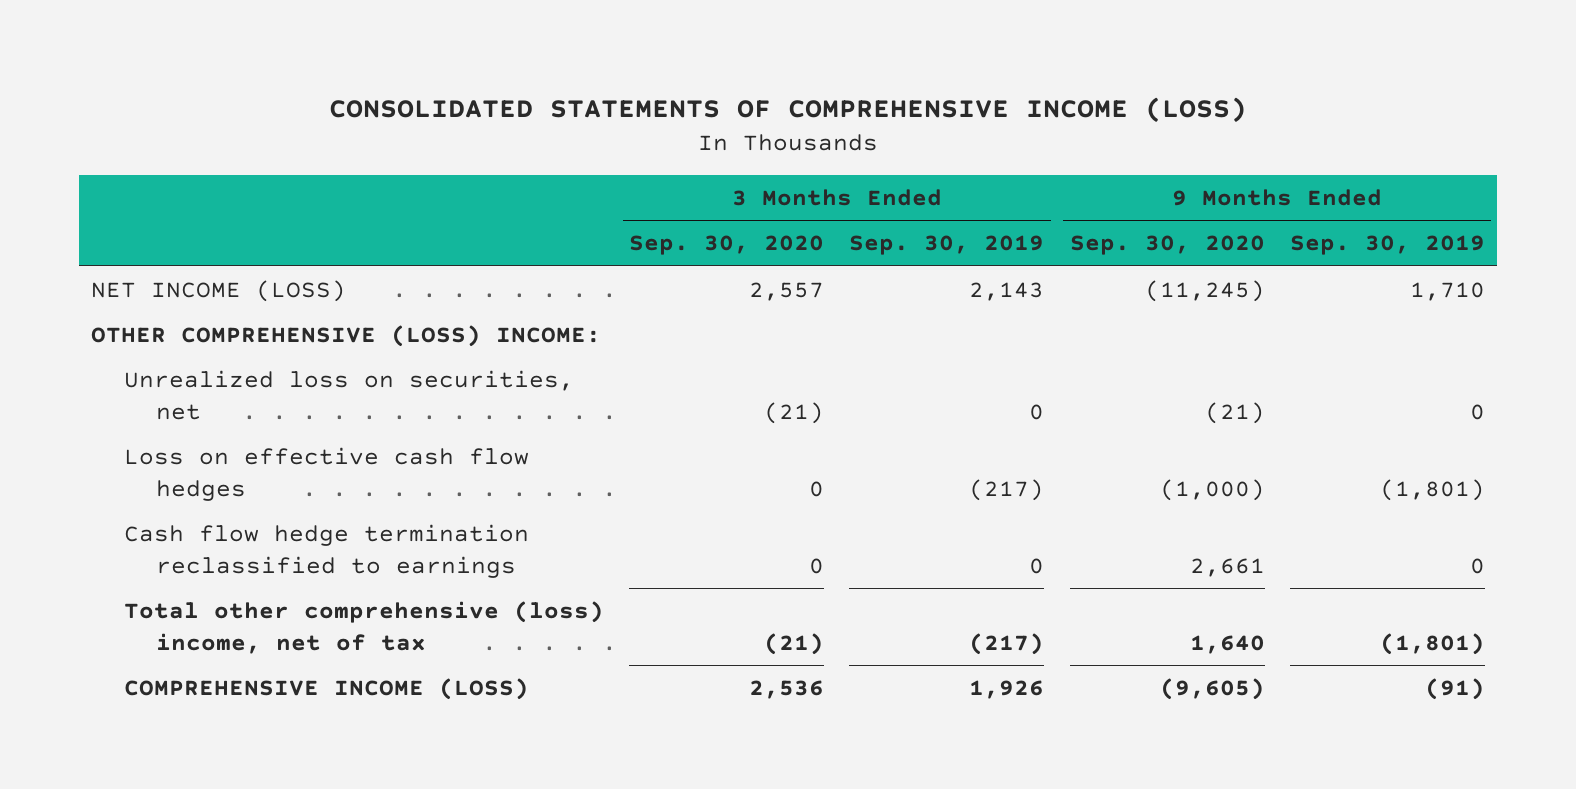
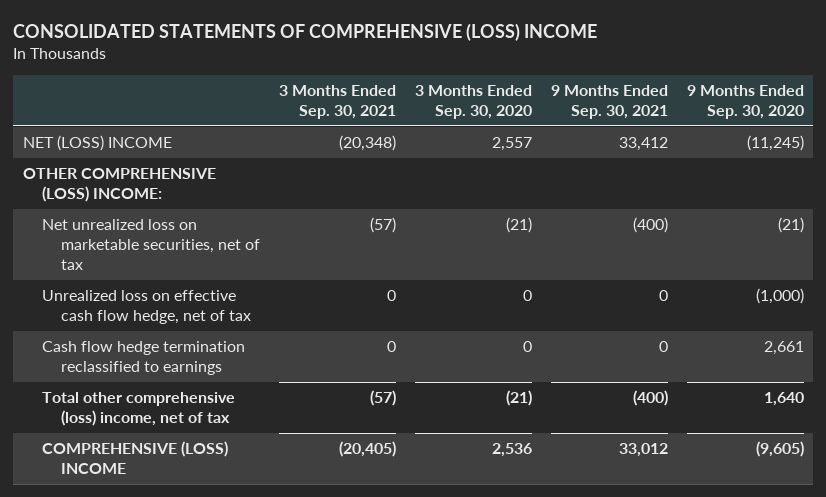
[329,97,1248,124] CONSOLIDATED STATEMENTS OF COMPREHENSIVE INCOME (LOSS) -> [13,22,598,41] CONSOLIDATED STATEMENTS OF COMPREHENSIVE (LOSS) INCOME
[849,235,1045,256] Sep. 30, 2019 -> none
[1289,235,1485,256] Sep. 30, 2019 -> none
none -> [279,85,397,119] 3 Months Ended Sep. 30, 2021
none -> [550,85,668,119] 9 Months Ended Sep. 30, 2021
[91,279,347,302] NET INCOME (LOSS) -> [22,135,172,152] NET (LOSS) INCOME
[123,369,574,420] Unrealized loss on securities, net -> [42,219,261,271] Net unrealized loss on marketable securities, net of tax
[123,446,529,501] Loss on effective cash flow hedges -> [42,290,252,325] Unrealized loss on effective cash flow hedge, net of tax
[123,677,529,700] COMPREHENSIVE INCOME (LOSS) -> [42,441,229,475] COMPREHENSIVE (LOSS) INCOME

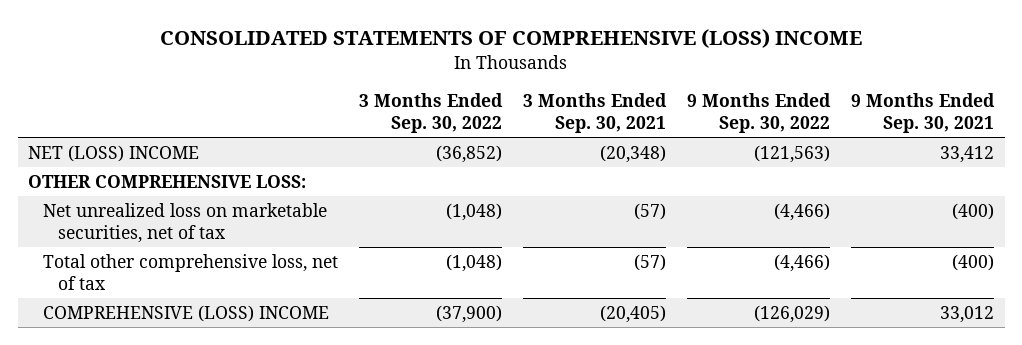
[414,85,532,119] 3 Months Ended Sep. 30, 2020 -> none
[686,85,804,119] 9 Months Ended Sep. 30, 2020 -> none
none -> [358,93,503,134] 3 Months Ended Sep. 30, 2022
none -> [687,93,832,134] 9 Months Ended Sep. 30, 2022
[22,168,216,203] OTHER COMPREHENSIVE (LOSS) INCOME: -> [28,174,307,188] OTHER COMPREHENSIVE LOSS:
[42,290,252,325] Unrealized loss on effective cash flow hedge, net of tax -> none
[42,341,246,376] Cash flow hedge termination reclassified to earnings -> none
[42,392,236,427] Total other comprehensive (loss) income, net of tax -> [42,253,338,290] Total other comprehensive loss, net of tax

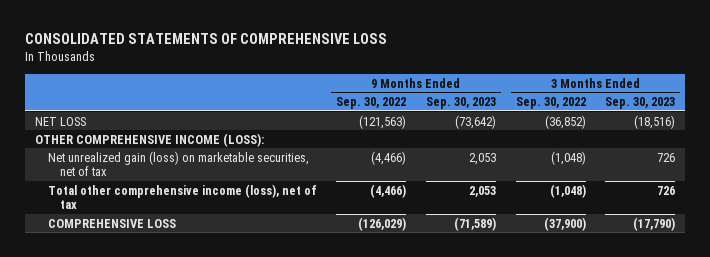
[160,28,863,48] CONSOLIDATED STATEMENTS OF COMPREHENSIVE (LOSS) INCOME -> [24,33,387,45] CONSOLIDATED STATEMENTS OF COMPREHENSIVE LOSS
[523,93,668,134] 3 Months Ended Sep. 30, 2021 -> none
[851,93,996,134] 9 Months Ended Sep. 30, 2021 -> none
none -> [425,97,496,110] Sep. 30, 2023
none -> [605,97,676,110] Sep. 30, 2023
[28,144,200,162] NET (LOSS) INCOME -> [34,116,86,126] NET LOSS
[28,174,307,188] OTHER COMPREHENSIVE LOSS: -> [34,132,264,147] OTHER COMPREHENSIVE INCOME (LOSS):
[42,202,327,243] Net unrealized loss on marketable securities, net of tax -> [47,150,309,177] Net unrealized gain (loss) on marketable securities, net of tax
[42,253,338,290] Total other comprehensive loss, net of tax -> [47,183,317,210] Total other comprehensive income (loss), net of tax
[42,304,329,322] COMPREHENSIVE (LOSS) INCOME -> [47,218,176,228] COMPREHENSIVE LOSS

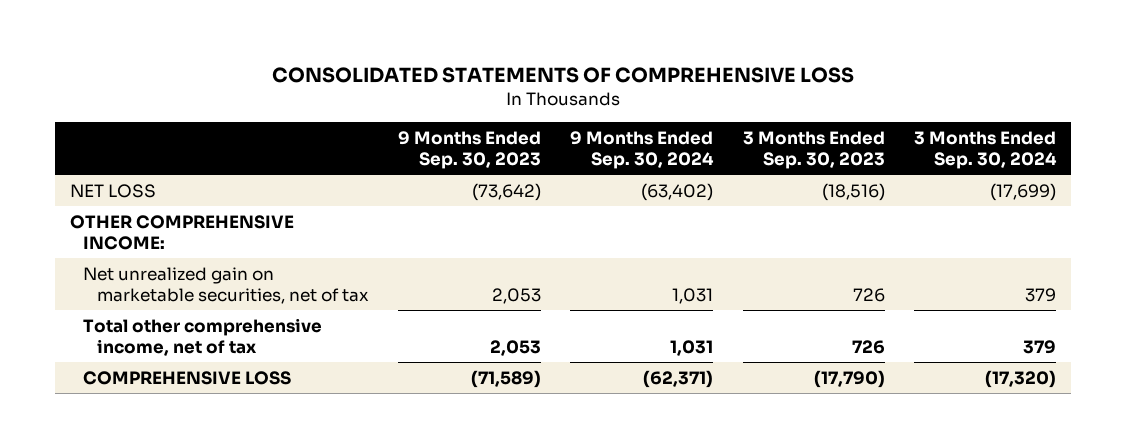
[336,97,407,110] Sep. 30, 2022 -> none
[515,97,586,110] Sep. 30, 2022 -> none
none -> [570,131,715,169] 9 Months Ended Sep. 30, 2024
none -> [914,131,1058,169] 3 Months Ended Sep. 30, 2024
[34,132,264,147] OTHER COMPREHENSIVE INCOME (LOSS): -> [69,214,294,250] OTHER COMPREHENSIVE INCOME:
[47,150,309,177] Net unrealized gain (loss) on marketable securities, net of tax -> [83,266,369,304] Net unrealized gain on marketable securities, net of tax
[47,183,317,210] Total other comprehensive income (loss), net of tax -> [83,317,323,356] Total other comprehensive income, net of tax

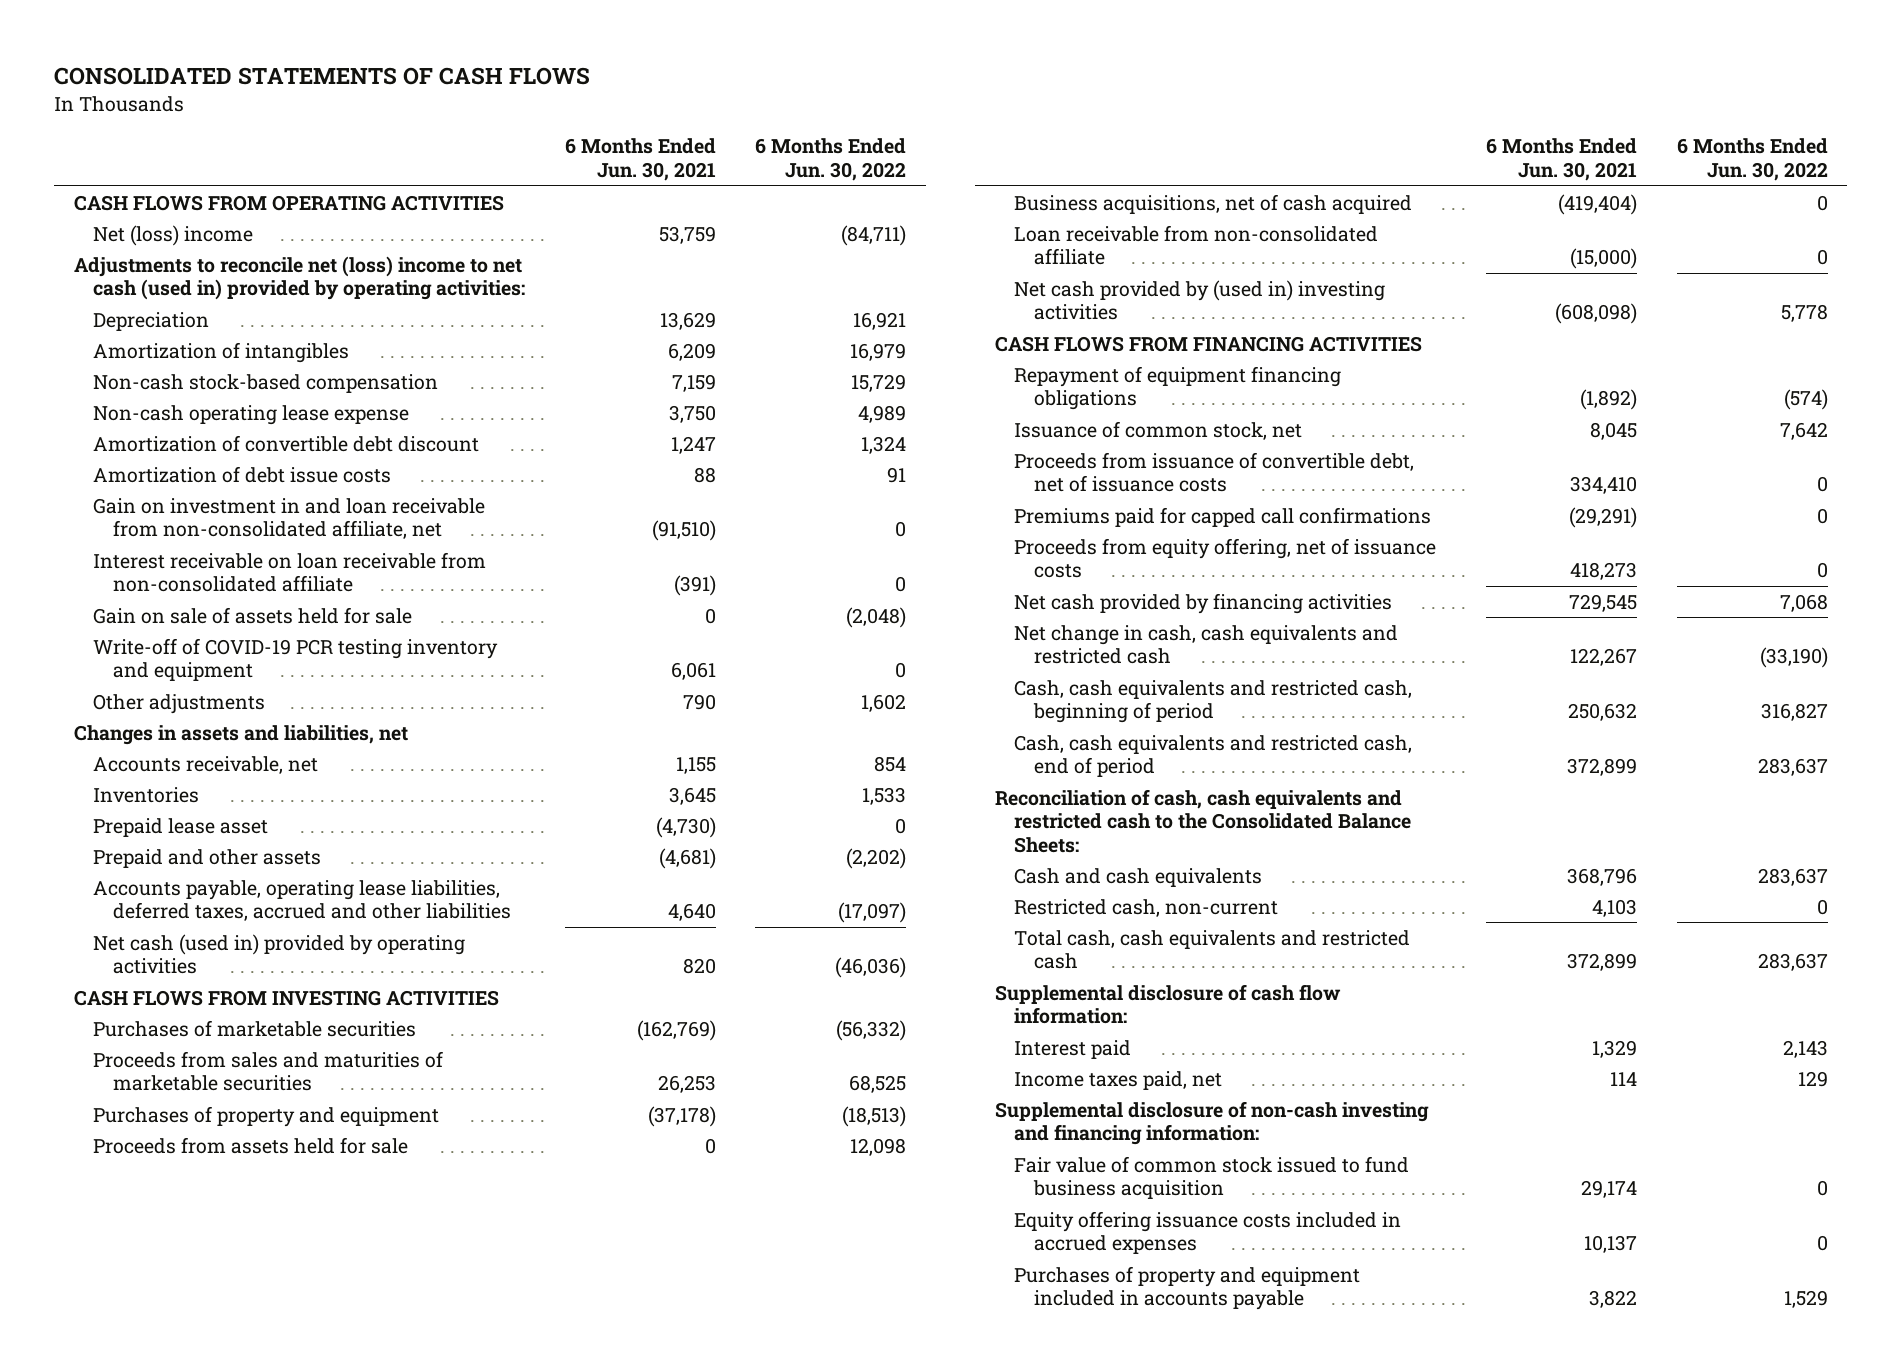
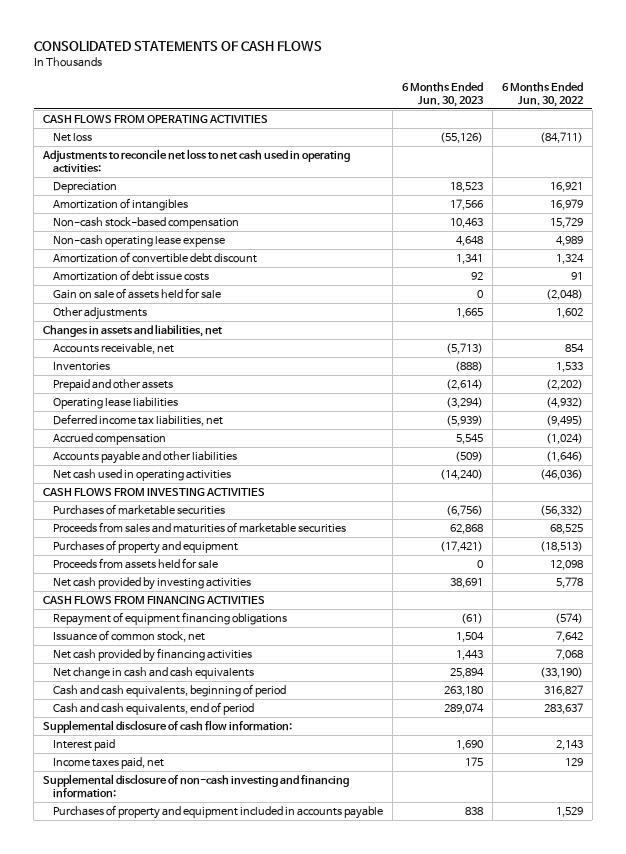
[564,138,716,181] 6 Months Ended Jun. 30, 2021 -> none
none -> [401,81,484,107] 6 Months Ended Jun. 30, 2023
[93,224,254,246] Net (loss) income -> [52,133,92,143] Net loss
[73,255,526,301] Adjustments to reconcile net (loss) income to net cash (used in) provided by operating activities: -> [42,149,351,173] Adjustments to reconcile net loss to net cash used in operating activities:
[93,497,486,540] Gain on investment in and loan receivable from non-consolidated affiliate, net -> none
[93,551,487,593] Interest receivable on loan receivable from non-consolidated affiliate -> none
[93,637,499,682] Write-off of COVID-19 PCR testing inventory and equipment -> none
[93,817,269,837] Prepaid lease asset -> none
none -> [52,397,178,410] Operating lease liabilities
none -> [52,414,223,427] Deferred income tax liabilities, net
none -> [52,433,166,446] Accrued compensation
[93,879,511,922] Accounts payable, operating lease liabilities, deferred taxes, accrued and other liabilities -> [52,451,237,465] Accounts payable and other liabilities
[838,902,907,924] (17,097) -> [545,451,583,463] (1,646)
[93,933,466,975] Net cash (used in) provided by operating activities -> [52,469,231,482] Net cash used in operating activities
[1014,193,1413,214] Business acquisitions, net of cash acquired -> none
[1014,224,1379,266] Loan receivable from non-consolidated affiliate -> none
[1014,279,1386,321] Net cash provided by (used in) investing activities -> [52,577,251,591] Net cash provided by investing activities
[1014,451,1415,493] Proceeds from issuance of convertible debt, net of issuance costs -> none
[1014,506,1432,527] Premiums paid for capped call confirmations -> none
[1014,537,1437,579] Proceeds from equity offering, net of issuance costs -> none
[994,788,1412,853] Reconciliation of cash, cash equivalents and restricted cash to the Consolidated Balance Sheets: -> none
[1014,867,1263,887] Cash and cash equivalents -> none
[1014,898,1279,917] Restricted cash, non-current -> none
[1014,929,1411,970] Total cash, cash equivalents and restricted cash -> none
[1014,624,1399,665] Net change in cash, cash equivalents and restricted cash -> [52,667,254,680] Net change in cash and cash equivalents
[1014,679,1413,724] Cash, cash equivalents and restricted cash, beginning of period -> [52,684,286,698] Cash and cash equivalents, beginning of period
[1014,734,1413,778] Cash, cash equivalents and restricted cash, end of period -> [52,702,254,716] Cash and cash equivalents, end of period
[1014,1155,1410,1200] Fair value of common stock issued to fund business acquisition -> none
[1014,1210,1402,1255] Equity offering issuance costs included in accrued expenses -> none

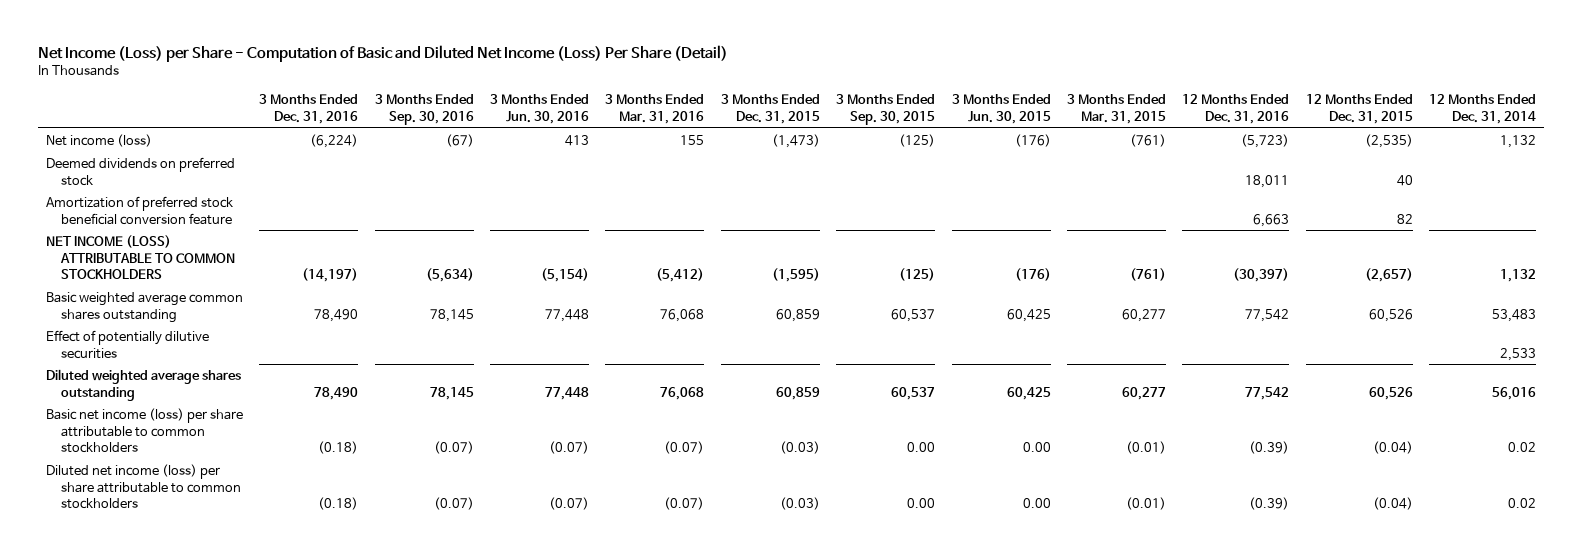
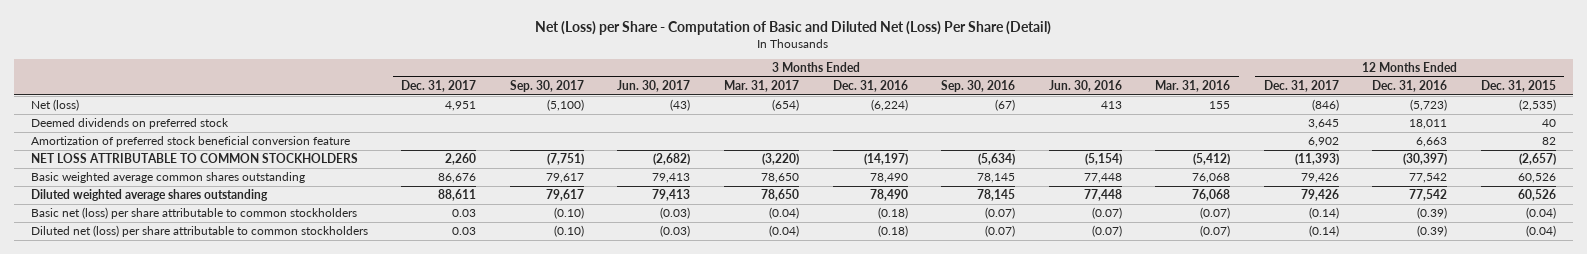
[37,44,728,62] Net Income (Loss) per Share - Computation of Basic and Diluted Net Income (Loss) Per Share (Detail) -> [535,20,1052,35] Net (Loss) per Share - Computation of Basic and Diluted Net (Loss) Per Share (Detail)
[720,94,820,124] 3 Months Ended Dec. 31, 2015 -> none
[836,94,936,125] 3 Months Ended Sep. 30, 2015 -> none
[951,94,1051,124] 3 Months Ended Jun. 30, 2015 -> none
[1066,94,1166,124] 3 Months Ended Mar. 31, 2015 -> none
[1428,94,1536,124] 12 Months Ended Dec. 31, 2014 -> none
none -> [401,80,477,93] Dec. 31, 2017
none -> [509,80,584,93] Sep. 30, 2017
none -> [617,80,691,93] Jun. 30, 2017
none -> [723,80,799,93] Mar. 31, 2017
none -> [1263,80,1339,93] Dec. 31, 2017
[46,134,153,148] Net income (loss) -> [30,99,79,112] Net (loss)
[46,235,235,280] NET INCOME (LOSS) ATTRIBUTABLE TO COMMON STOCKHOLDERS -> [30,153,358,164] NET LOSS ATTRIBUTABLE TO COMMON STOCKHOLDERS
[46,330,210,359] Effect of potentially dilutive securities -> none
[46,408,244,454] Basic net income (loss) per share attributable to common stockholders -> [30,207,357,220] Basic net (loss) per share attributable to common stockholders
[46,464,241,510] Diluted net income (loss) per share attributable to common stockholders -> [30,225,368,238] Diluted net (loss) per share attributable to common stockholders

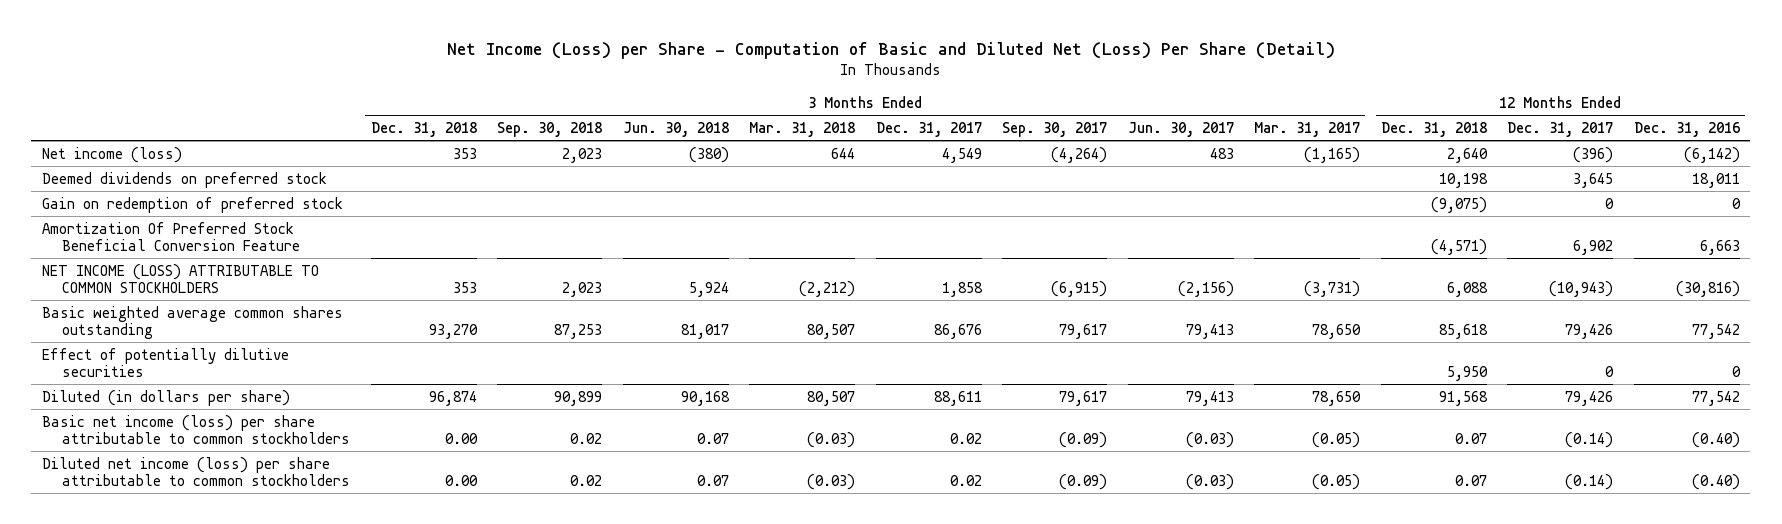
[535,20,1052,35] Net (Loss) per Share - Computation of Basic and Diluted Net (Loss) Per Share (Detail) -> [446,41,1335,59] Net Income (Loss) per Share - Computation of Basic and Diluted Net (Loss) Per Share (Detail)
[832,80,908,93] Dec. 31, 2016 -> none
[941,80,1016,93] Sep. 30, 2016 -> none
[1048,80,1122,93] Jun. 30, 2016 -> none
[1155,80,1231,93] Mar. 31, 2016 -> none
[1480,80,1556,93] Dec. 31, 2015 -> none
none -> [370,121,477,137] Dec. 31, 2018
none -> [497,121,603,137] Sep. 30, 2018
none -> [622,121,729,137] Jun. 30, 2018
none -> [749,121,856,137] Mar. 31, 2018
none -> [1380,121,1487,137] Dec. 31, 2018
[30,99,79,112] Net (loss) -> [41,146,182,163] Net income (loss)
[445,101,477,112] 4,951 -> [941,147,982,163] 4,549
[546,99,584,112] (5,100) -> [1051,146,1108,163] (4,264)
[670,99,691,112] (43) -> [1209,147,1234,159] 483
[771,99,799,112] (654) -> [1304,146,1361,163] (1,165)
[1311,99,1339,112] (846) -> [1573,146,1614,163] (396)
[1410,99,1448,112] (5,723) -> [1683,146,1740,163] (6,142)
none -> [41,196,343,213] Gain on redemption of preferred stock
[30,136,350,148] Amortization of preferred stock beneficial conversion feature -> [41,221,301,252] Amortization Of Preferred Stock Beneficial Conversion Feature
[30,153,358,164] NET LOSS ATTRIBUTABLE TO COMMON STOCKHOLDERS -> [41,263,319,294] NET INCOME (LOSS) ATTRIBUTABLE TO COMMON STOCKHOLDERS
[445,153,477,166] 2,260 -> [941,282,983,298] 1,858
[546,153,584,166] (7,751) -> [1051,281,1108,298] (6,915)
[653,153,691,166] (2,682) -> [1177,281,1234,298] (2,156)
[761,153,799,166] (3,220) -> [1304,281,1361,298] (3,731)
[1294,153,1339,166] (11,393) -> [1549,281,1614,298] (10,943)
[1403,153,1448,166] (30,397) -> [1675,281,1740,298] (30,816)
none -> [41,347,289,378] Effect of potentially dilutive securities
[30,189,268,202] Diluted weighted average shares outstanding -> [41,389,290,406] Diluted (in dollars per share)
[30,207,357,220] Basic net (loss) per share attributable to common stockholders -> [41,414,351,445] Basic net income (loss) per share attributable to common stockholders
[452,209,477,218] 0.03 -> [949,433,982,445] 0.02
[553,207,584,220] (0.10) -> [1059,432,1108,449] (0.09)
[768,207,799,220] (0.04) -> [1312,432,1361,449] (0.05)
[1417,207,1448,220] (0.39) -> [1691,432,1740,449] (0.40)
[30,225,368,238] Diluted net (loss) per share attributable to common stockholders -> [41,456,351,487] Diluted net income (loss) per share attributable to common stockholders
[452,227,477,236] 0.03 -> [949,475,982,487] 0.02
[553,225,584,238] (0.10) -> [1059,474,1108,491] (0.09)
[768,225,799,238] (0.04) -> [1312,474,1361,491] (0.05)
[1417,225,1448,238] (0.39) -> [1691,474,1740,491] (0.40)

